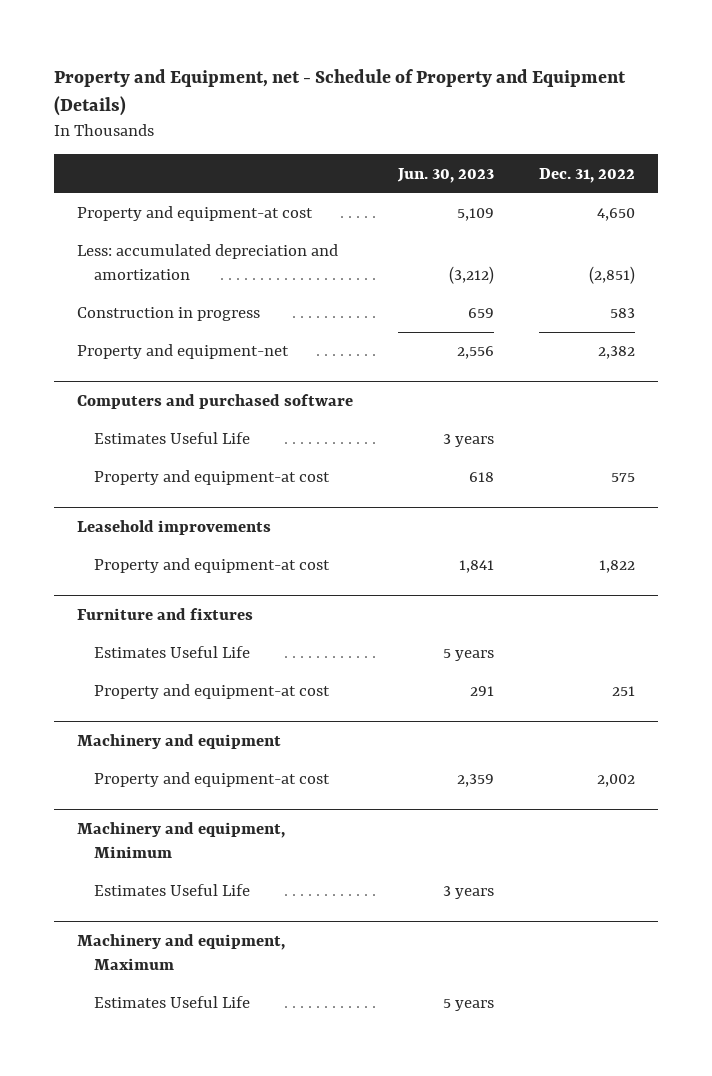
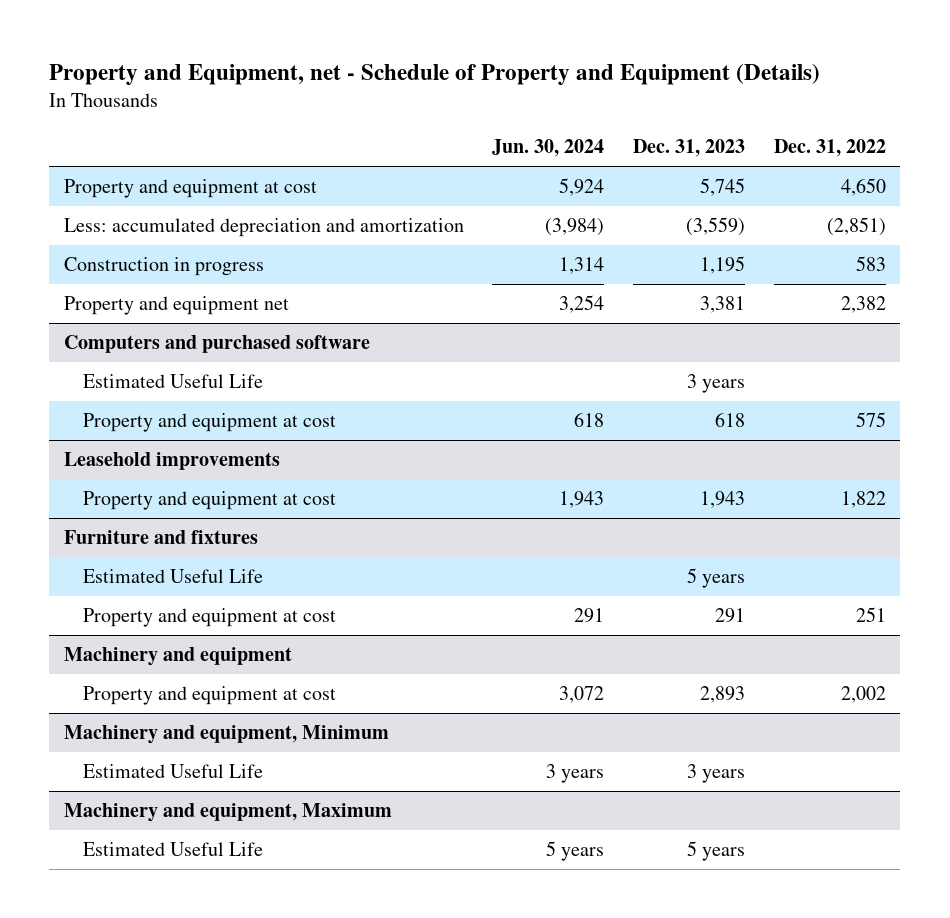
[397,167,495,183] Jun. 30, 2023 -> none
none -> [492,139,605,158] Jun. 30, 2024
none -> [633,139,746,158] Dec. 31, 2023
[76,206,313,222] Property and equipment-at cost -> [63,178,317,198] Property and equipment at cost
[76,344,289,360] Property and equipment-net -> [63,295,289,315] Property and equipment net
[94,432,251,445] Estimates Useful Life -> [82,373,263,388] Estimated Useful Life
[94,470,331,486] Property and equipment-at cost -> [82,412,336,432] Property and equipment at cost
[94,558,331,574] Property and equipment-at cost -> [82,490,336,510] Property and equipment at cost
[94,646,251,659] Estimates Useful Life -> [82,568,263,583] Estimated Useful Life
[94,684,331,700] Property and equipment-at cost -> [82,607,336,627] Property and equipment at cost
[94,772,331,788] Property and equipment-at cost -> [82,685,336,705] Property and equipment at cost
[94,884,251,897] Estimates Useful Life -> [82,763,263,778] Estimated Useful Life
[94,996,251,1009] Estimates Useful Life -> [82,841,263,856] Estimated Useful Life

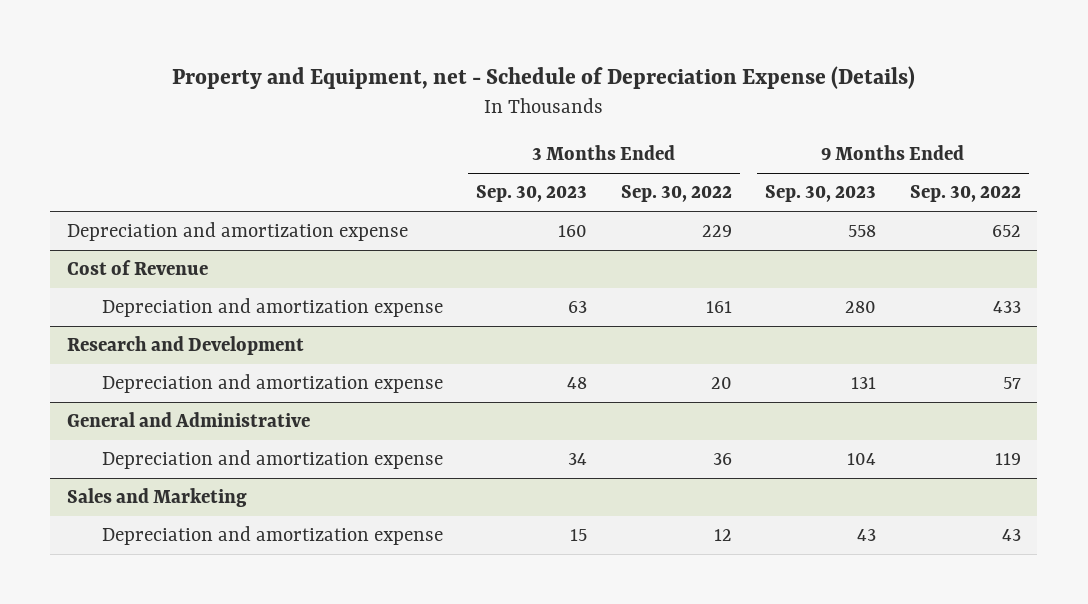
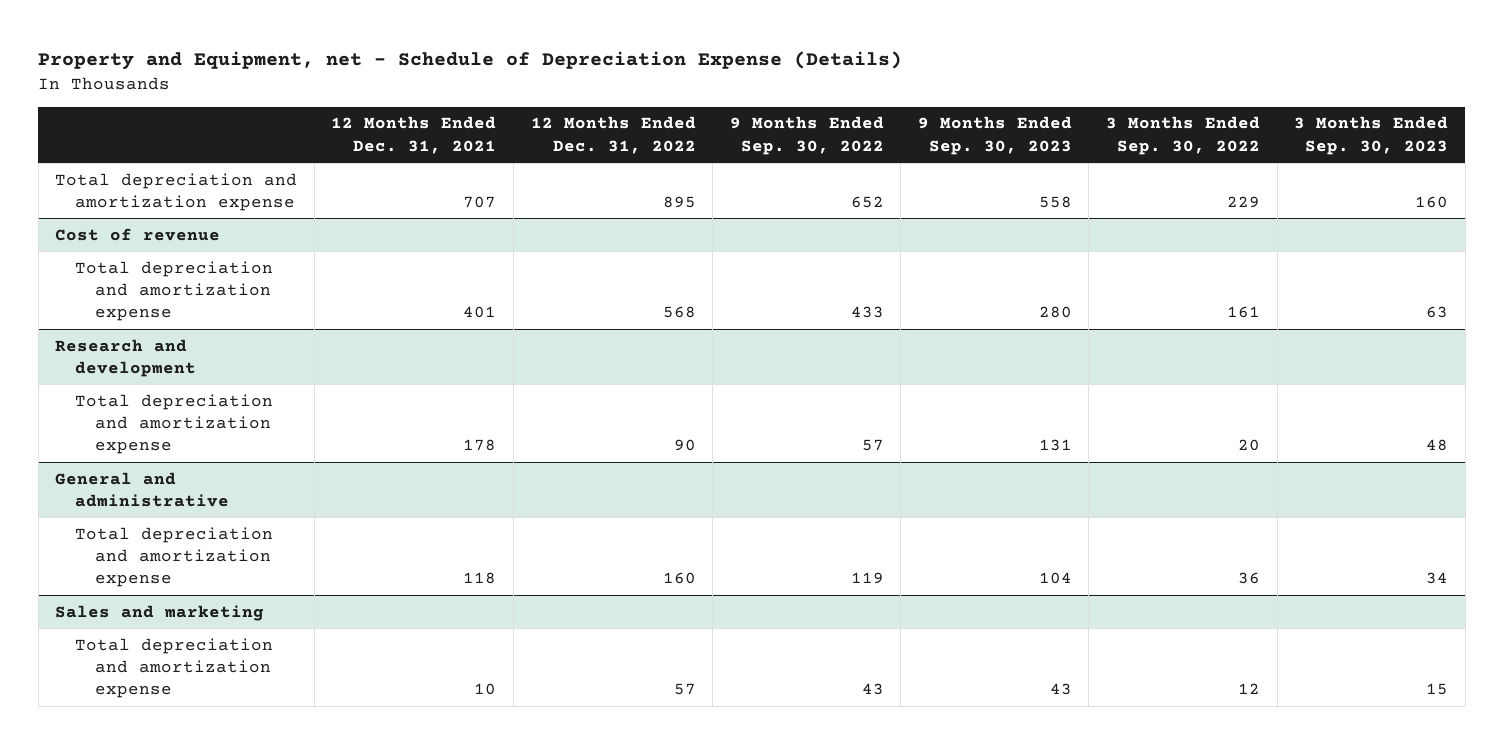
none -> [331,116,497,154] 12 Months Ended Dec. 31, 2021
none -> [530,116,696,154] 12 Months Ended Dec. 31, 2022
[66,222,408,242] Depreciation and amortization expense -> [55,172,298,211] Total depreciation and amortization expense
[66,260,208,276] Cost of Revenue -> [55,227,221,241] Cost of revenue
[101,298,443,318] Depreciation and amortization expense -> [75,260,274,322] Total depreciation and amortization expense
[66,336,304,356] Research and Development -> [55,338,197,377] Research and development
[101,374,443,394] Depreciation and amortization expense -> [75,393,274,455] Total depreciation and amortization expense
[66,412,310,428] General and Administrative -> [55,471,230,507] General and administrative
[101,450,443,470] Depreciation and amortization expense -> [75,526,274,588] Total depreciation and amortization expense
[66,488,247,508] Sales and Marketing -> [55,604,265,621] Sales and marketing
[101,526,443,546] Depreciation and amortization expense -> [75,637,274,699] Total depreciation and amortization expense

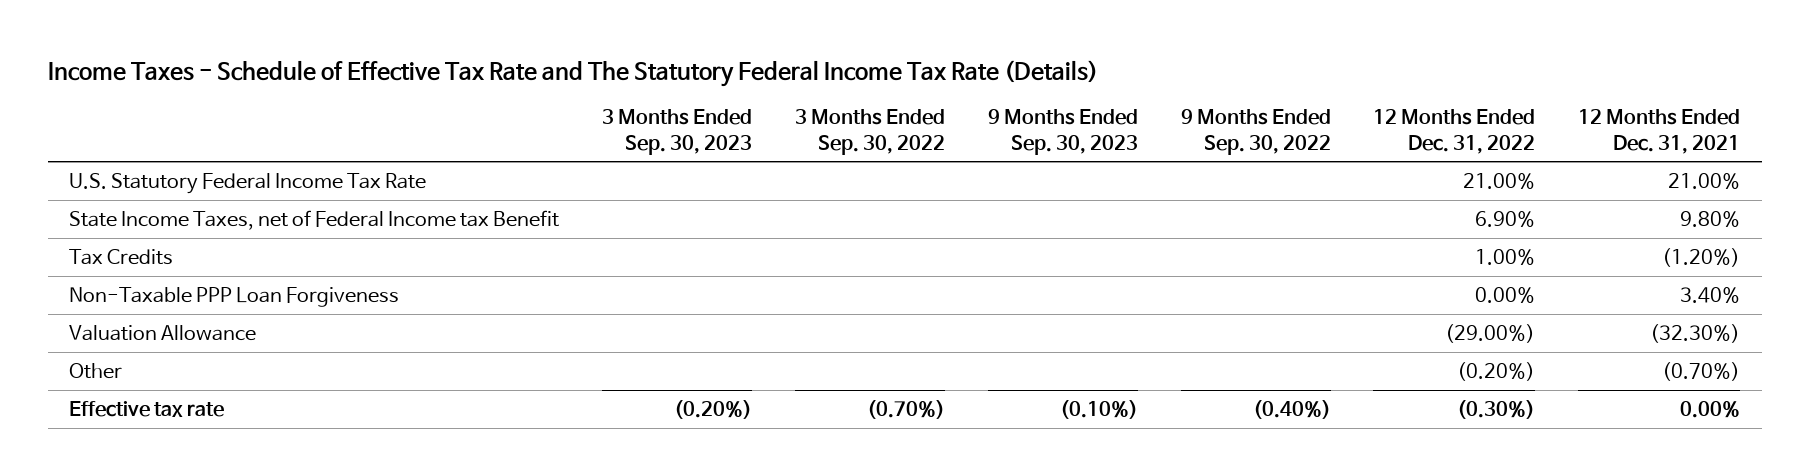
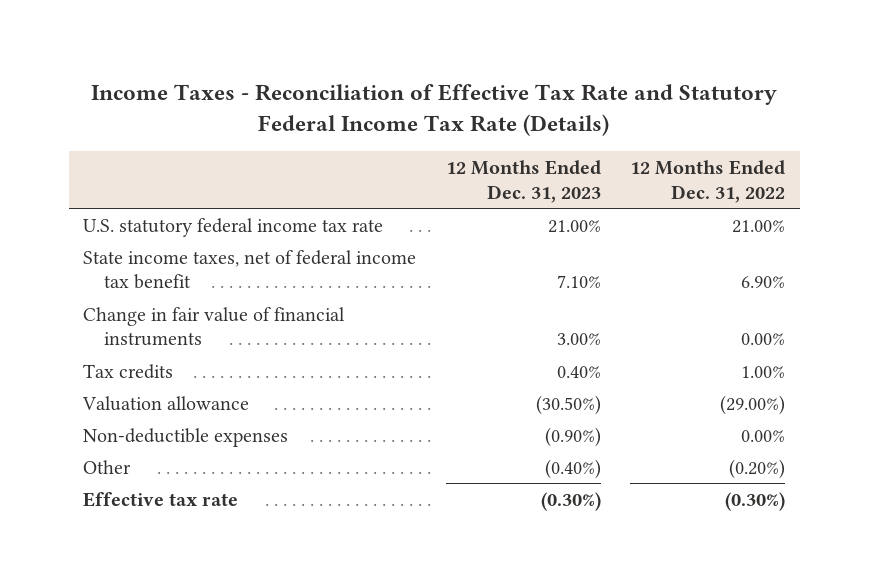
[47,59,1098,87] Income Taxes - Schedule of Effective Tax Rate and The Statutory Federal Income Tax Rate (Details) -> [91,84,778,137] Income Taxes - Reconciliation of Effective Tax Rate and Statutory Federal Income Tax Rate (Details)
[602,109,753,155] 3 Months Ended Sep. 30, 2023 -> none
[795,109,946,155] 3 Months Ended Sep. 30, 2022 -> none
[987,109,1138,155] 9 Months Ended Sep. 30, 2023 -> none
[1180,109,1331,155] 9 Months Ended Sep. 30, 2022 -> none
[1578,109,1741,154] 12 Months Ended Dec. 31, 2021 -> none
none -> [445,160,601,203] 12 Months Ended Dec. 31, 2023
[69,286,400,307] Non-Taxable PPP Loan Forgiveness -> none
[69,172,427,194] U.S. Statutory Federal Income Tax Rate -> [83,217,384,237] U.S. statutory federal income tax rate
[69,209,560,230] State Income Taxes, net of Federal Income tax Benefit -> [83,249,417,290] State income taxes, net of federal income tax benefit
none -> [83,306,346,347] Change in fair value of financial instruments
[69,248,174,265] Tax Credits -> [83,363,174,379] Tax credits
[69,324,257,341] Valuation Allowance -> [82,395,250,411] Valuation allowance
none -> [83,427,289,447] Non-deductible expenses

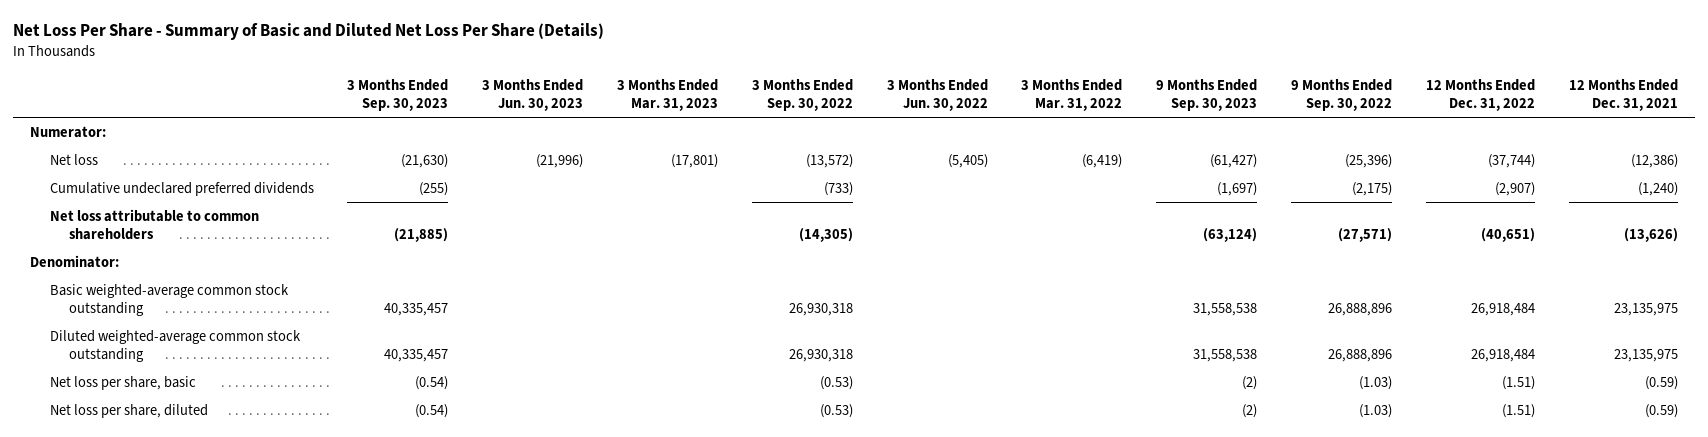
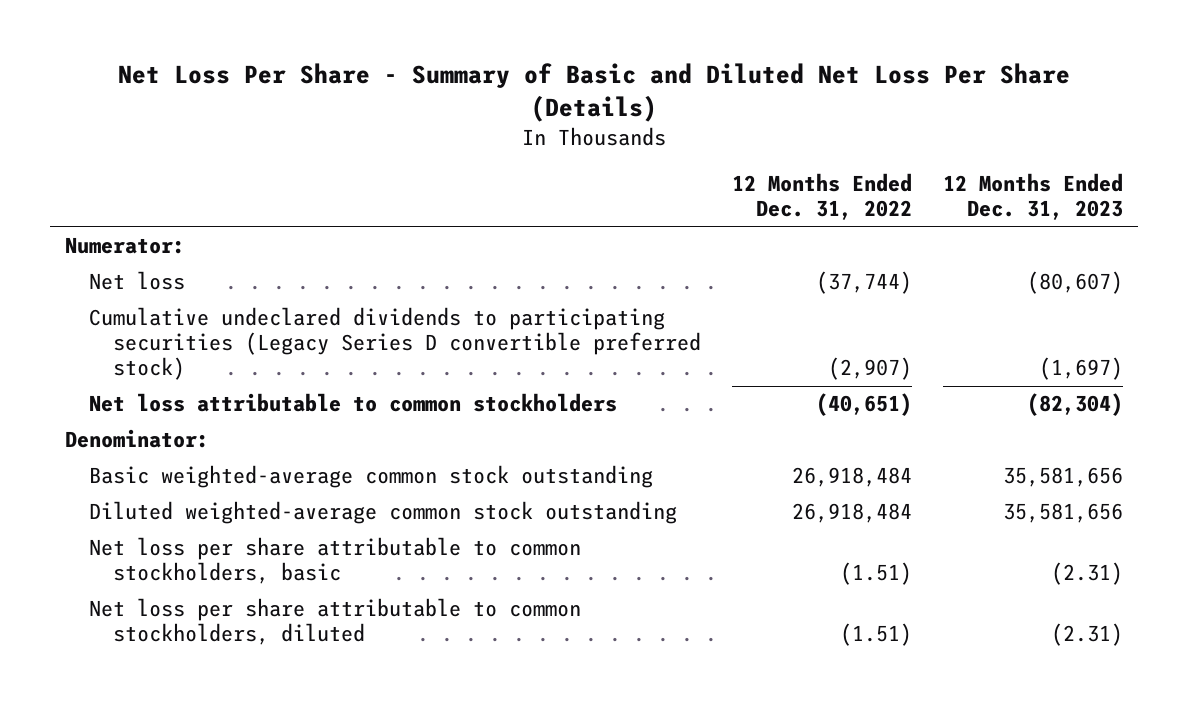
[347,78,449,112] 3 Months Ended Sep. 30, 2023 -> none
[482,78,584,112] 3 Months Ended Jun. 30, 2023 -> none
[617,78,719,112] 3 Months Ended Mar. 31, 2023 -> none
[751,78,853,112] 3 Months Ended Sep. 30, 2022 -> none
[886,78,988,112] 3 Months Ended Jun. 30, 2022 -> none
[1021,78,1123,112] 3 Months Ended Mar. 31, 2022 -> none
[1156,78,1258,112] 9 Months Ended Sep. 30, 2023 -> none
[1291,78,1393,112] 9 Months Ended Sep. 30, 2022 -> none
[1568,78,1678,112] 12 Months Ended Dec. 31, 2021 -> none
none -> [942,173,1123,221] 12 Months Ended Dec. 31, 2023
[49,181,314,196] Cumulative undeclared preferred dividends -> [89,307,702,381] Cumulative undeclared dividends to participating securities (Legacy Series D convertible preferred stock)
[49,208,259,241] Net loss attributable to common shareholders -> [89,393,618,413] Net loss attributable to common stockholders
[49,375,196,390] Net loss per share, basic -> [89,537,582,585] Net loss per share attributable to common stockholders, basic
[49,403,208,418] Net loss per share, diluted -> [89,598,582,646] Net loss per share attributable to common stockholders, diluted

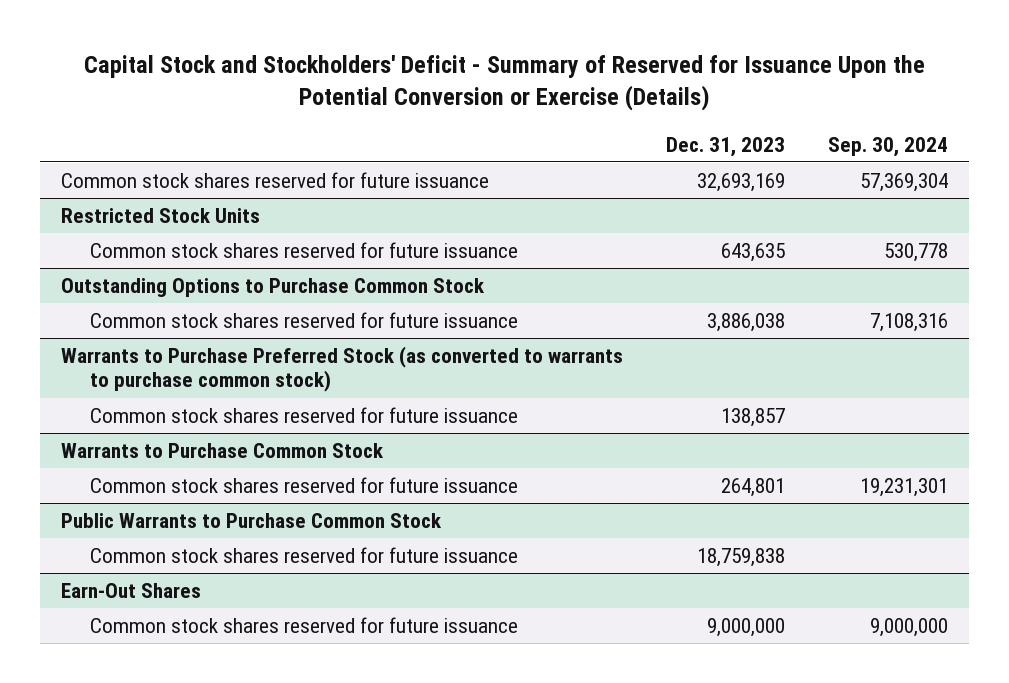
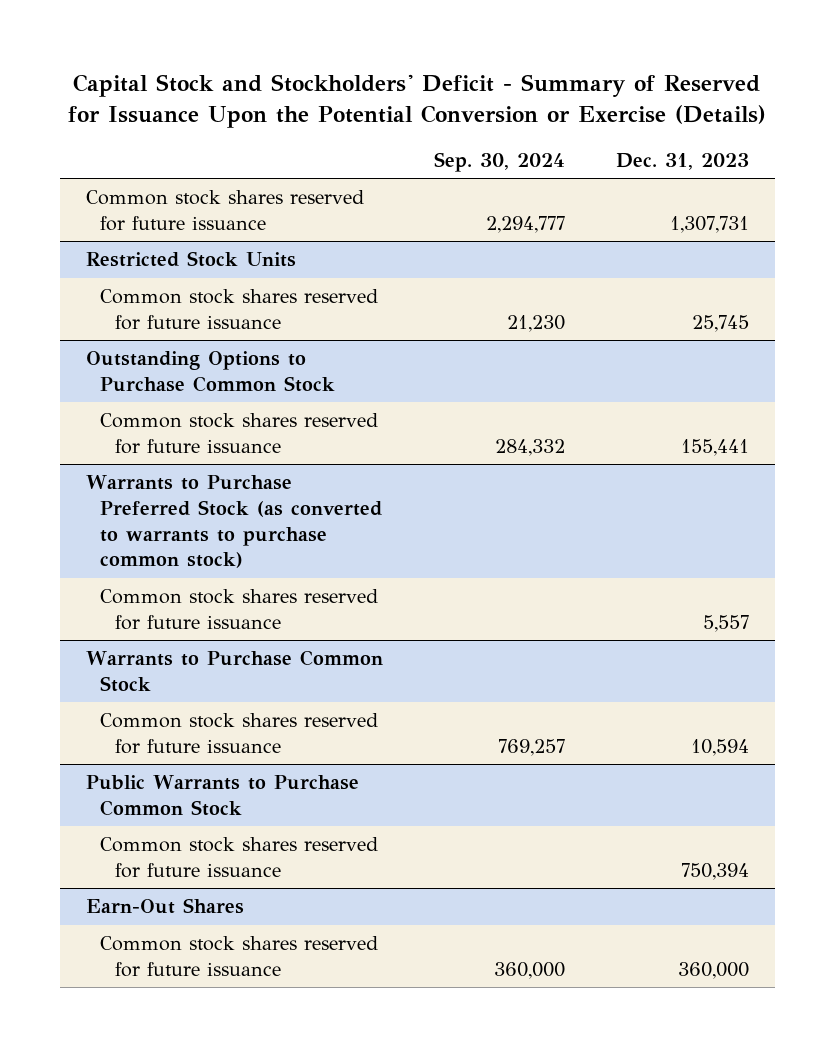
[697,173,786,193] 32,693,169 -> [670,215,750,233] 1,307,731
[859,173,948,193] 57,369,304 -> [485,215,565,233] 2,294,777
[721,243,786,263] 643,635 -> [692,314,750,332] 25,745
[883,243,948,263] 530,778 -> [506,314,565,332] 21,230
[707,313,786,333] 3,886,038 -> [681,438,750,456] 155,441
[869,313,948,333] 7,108,316 -> [494,438,565,456] 284,332
[721,408,786,428] 138,857 -> [703,614,750,632] 5,557
[721,478,786,498] 264,801 -> [691,738,750,756] 10,594
[859,478,948,498] 19,231,301 -> [497,738,565,756] 769,257
[697,548,786,568] 18,759,838 -> [681,862,750,880] 750,394
[707,618,786,638] 9,000,000 -> [678,961,750,979] 360,000
[869,618,948,638] 9,000,000 -> [493,961,565,979] 360,000

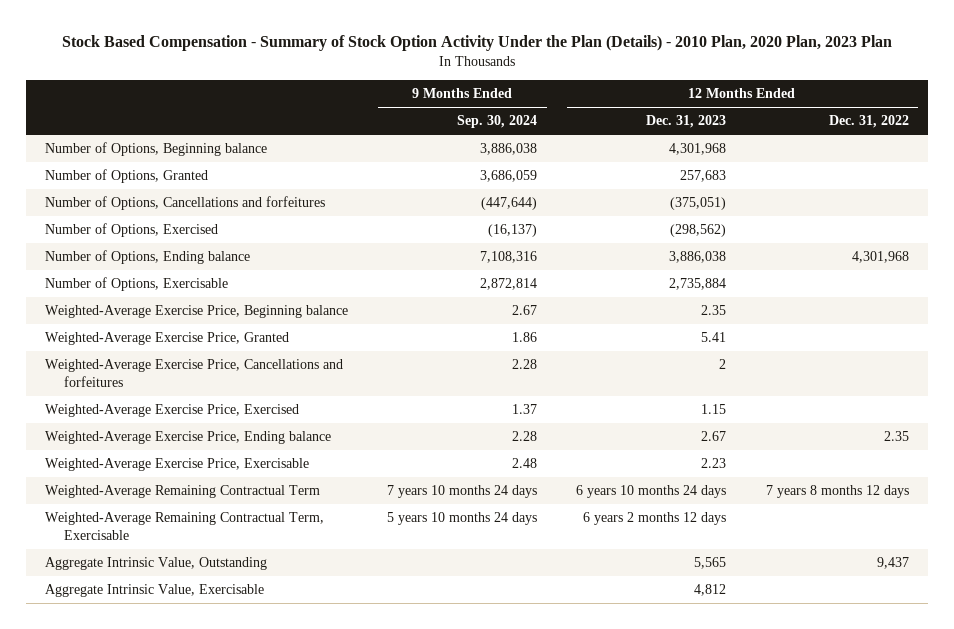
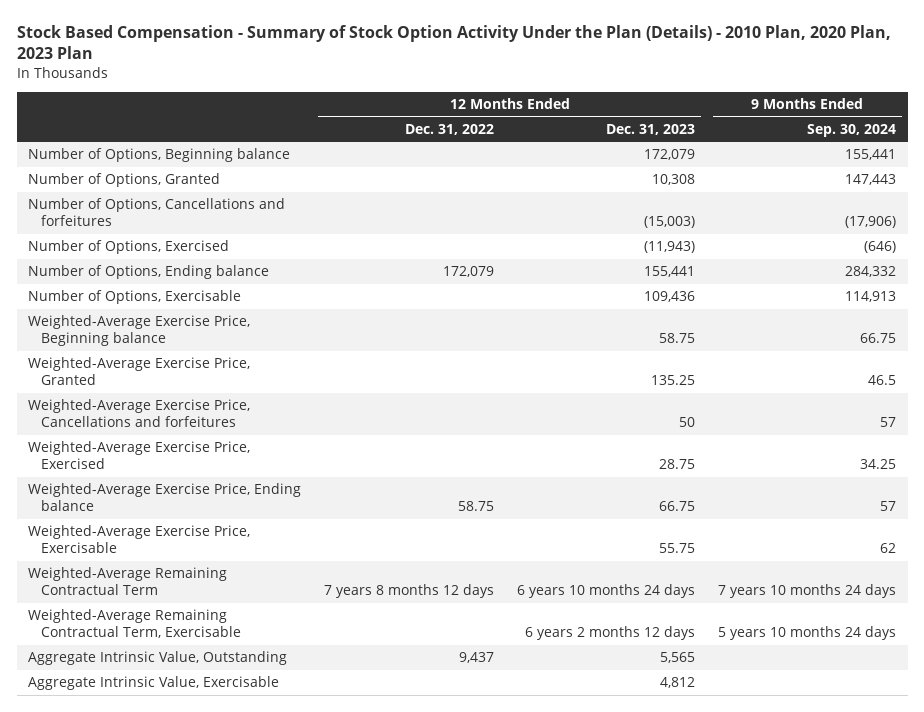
[480,143,538,156] 3,886,038 -> [845,149,897,161] 155,441
[669,143,727,156] 4,301,968 -> [644,149,696,161] 172,079
[480,170,538,183] 3,686,059 -> [845,174,897,186] 147,443
[680,170,727,183] 257,683 -> [652,174,696,186] 10,308
[481,197,538,211] (447,644) -> [845,216,897,229] (17,906)
[670,197,727,211] (375,051) -> [644,216,696,229] (15,003)
[488,224,538,238] (16,137) -> [864,241,897,254] (646)
[670,224,727,238] (298,562) -> [644,241,696,254] (11,943)
[480,251,538,264] 7,108,316 -> [845,266,897,278] 284,332
[669,251,727,264] 3,886,038 -> [644,266,696,278] 155,441
[851,251,909,264] 4,301,968 -> [443,266,495,278] 172,079
[480,278,538,291] 2,872,814 -> [845,291,897,303] 114,913
[669,278,727,291] 2,735,884 -> [644,291,696,303] 109,436
[512,305,538,316] 2.67 -> [860,333,897,344] 66.75
[701,305,727,316] 2.35 -> [659,333,696,344] 58.75
[512,332,538,343] 1.86 -> [868,375,897,386] 46.5
[701,332,727,343] 5.41 -> [651,375,696,386] 135.25
[512,359,538,370] 2.28 -> [880,417,897,428] 57
[719,359,727,370] 2 -> [679,417,696,428] 50
[512,404,538,415] 1.37 -> [860,459,897,470] 34.25
[701,404,727,415] 1.15 -> [659,459,696,470] 28.75
[512,431,538,442] 2.28 -> [880,501,897,512] 57
[701,431,727,442] 2.67 -> [659,501,696,512] 66.75
[883,431,909,442] 2.35 -> [458,501,495,512] 58.75
[512,458,538,469] 2.48 -> [880,543,897,554] 62
[701,458,727,469] 2.23 -> [659,543,696,554] 55.75

